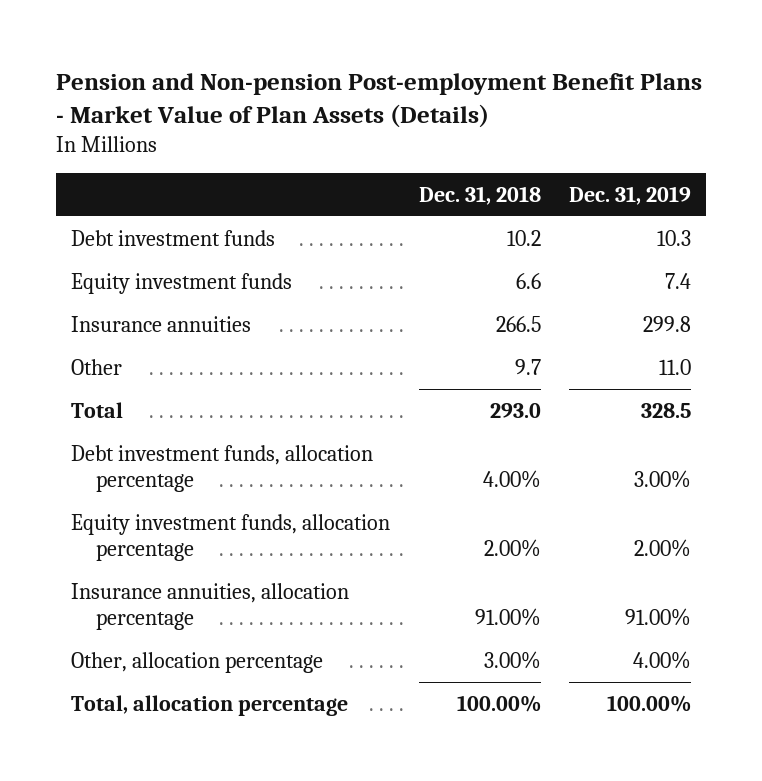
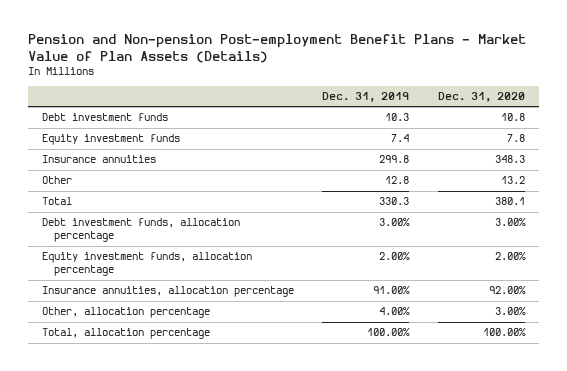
[418,185,541,205] Dec. 31, 2018 -> none
none -> [437,92,525,103] Dec. 31, 2020
[659,358,692,375] 11.0 -> [385,176,410,185] 12.8
[641,402,692,418] 328.5 -> [379,197,410,206] 330.3

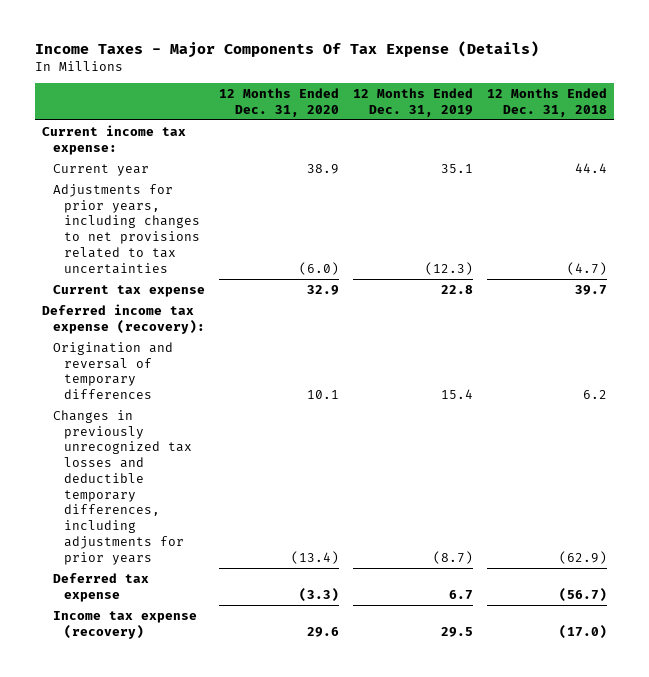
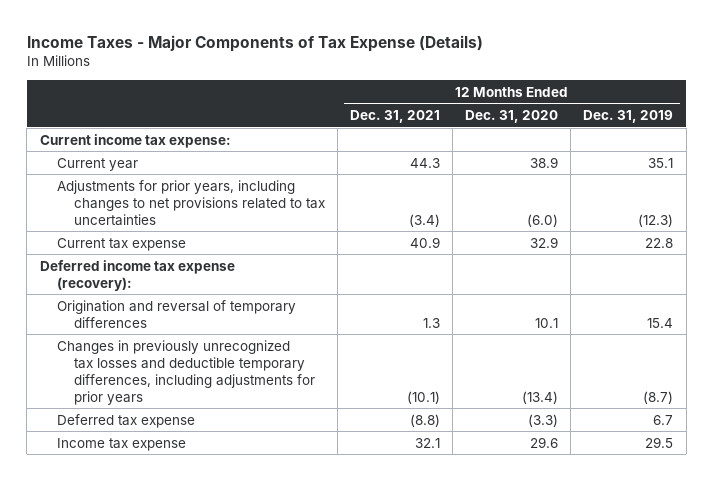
[34,41,539,59] Income Taxes - Major Components Of Tax Expense (Details) -> [26,35,483,53] Income Taxes - Major Components of Tax Expense (Details)
[487,88,608,117] 12 Months Ended Dec. 31, 2018 -> none
none -> [350,109,441,123] Dec. 31, 2021
[52,610,197,639] Income tax expense (recovery) -> [56,437,186,451] Income tax expense

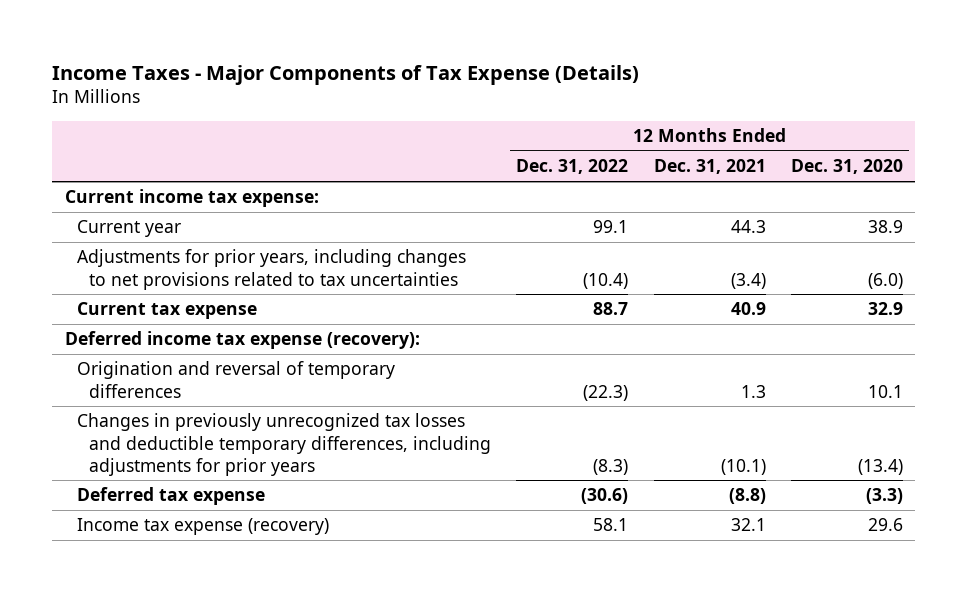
[583,109,674,123] Dec. 31, 2019 -> none
none -> [516,159,629,175] Dec. 31, 2022
[56,437,186,451] Income tax expense -> [77,518,330,536] Income tax expense (recovery)

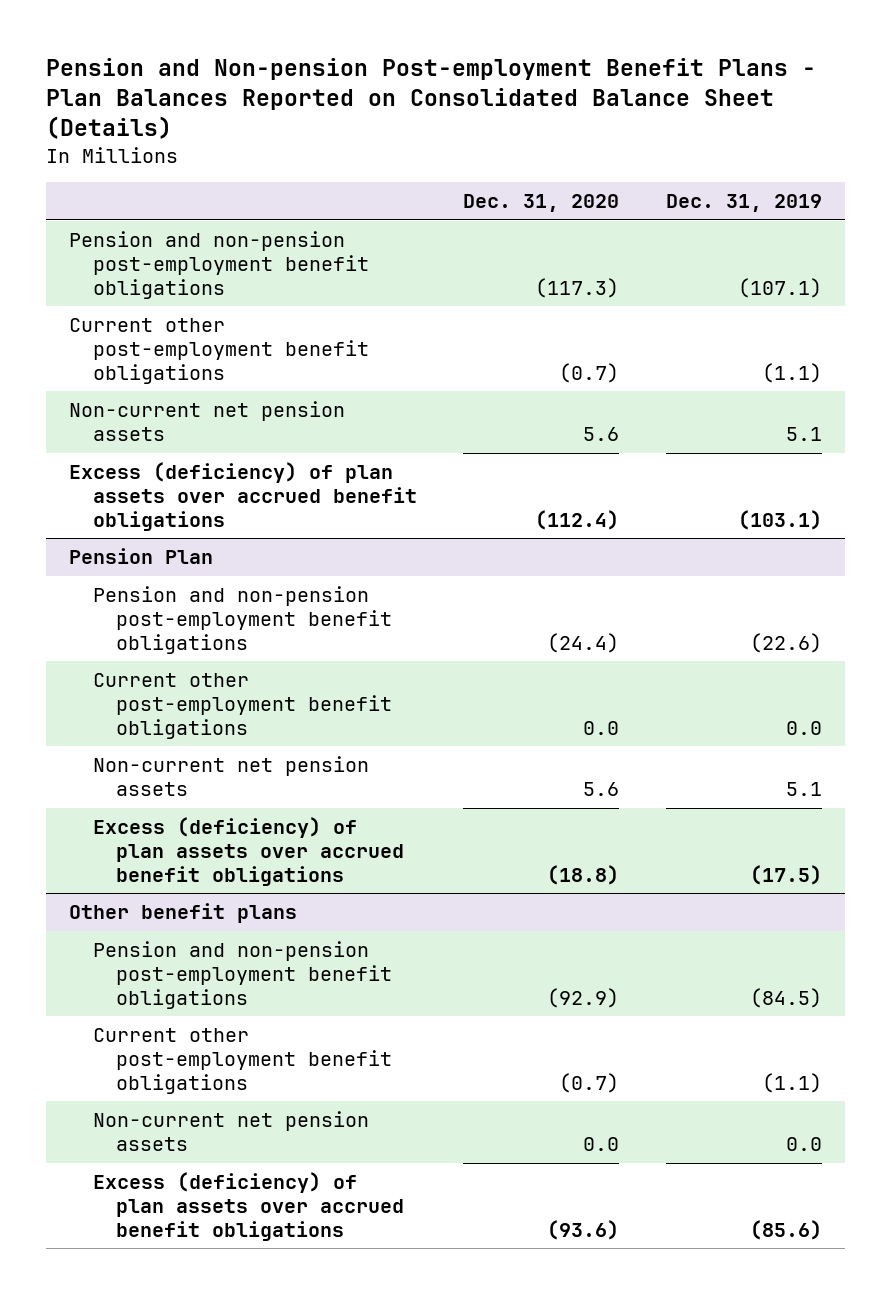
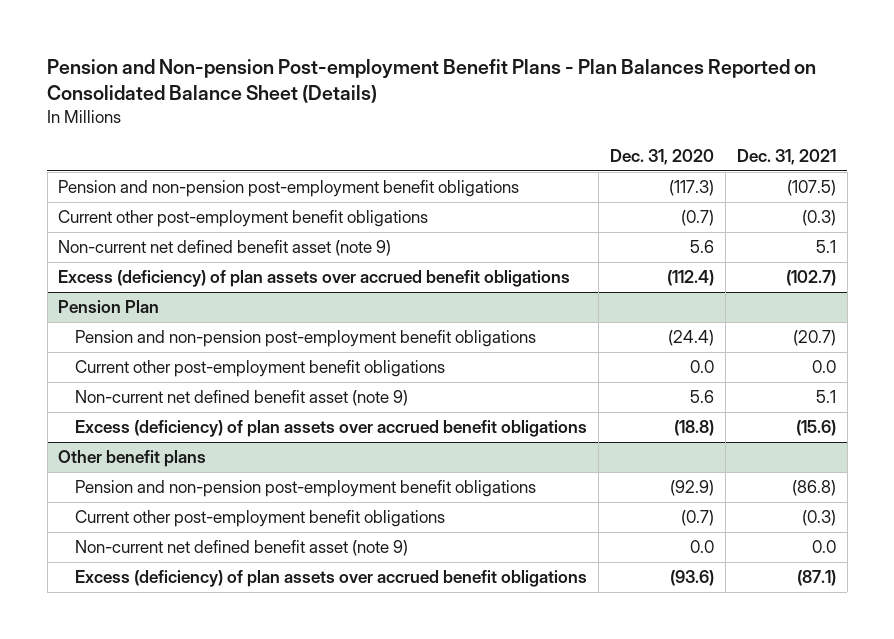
[665,194,822,213] Dec. 31, 2019 -> none
none -> [736,148,836,165] Dec. 31, 2021
[69,400,346,441] Non-current net pension assets -> [58,240,392,257] Non-current net defined benefit asset (note 9)
[92,755,369,796] Non-current net pension assets -> [75,390,409,407] Non-current net defined benefit asset (note 9)
[92,1110,369,1151] Non-current net pension assets -> [75,540,409,557] Non-current net defined benefit asset (note 9)

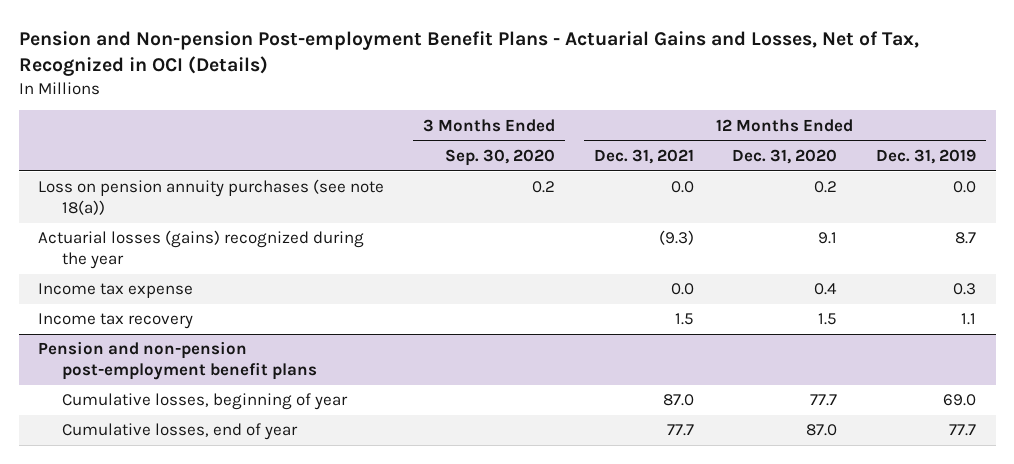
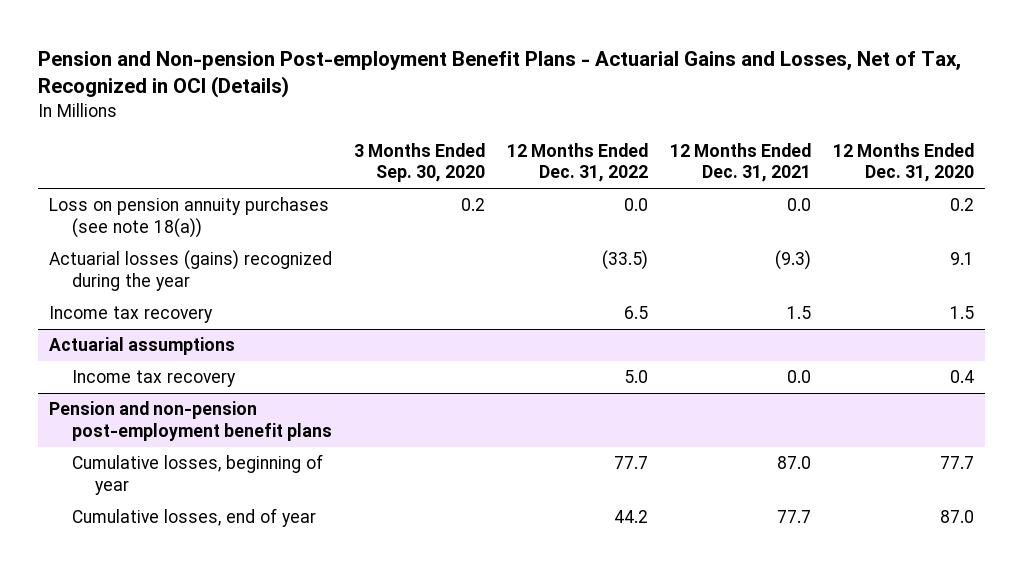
[876,148,977,164] Dec. 31, 2019 -> none
none -> [506,142,648,183] 12 Months Ended Dec. 31, 2022
[38,283,194,299] Income tax expense -> none
none -> [49,337,236,356] Actuarial assumptions
none -> [72,370,237,388] Income tax recovery

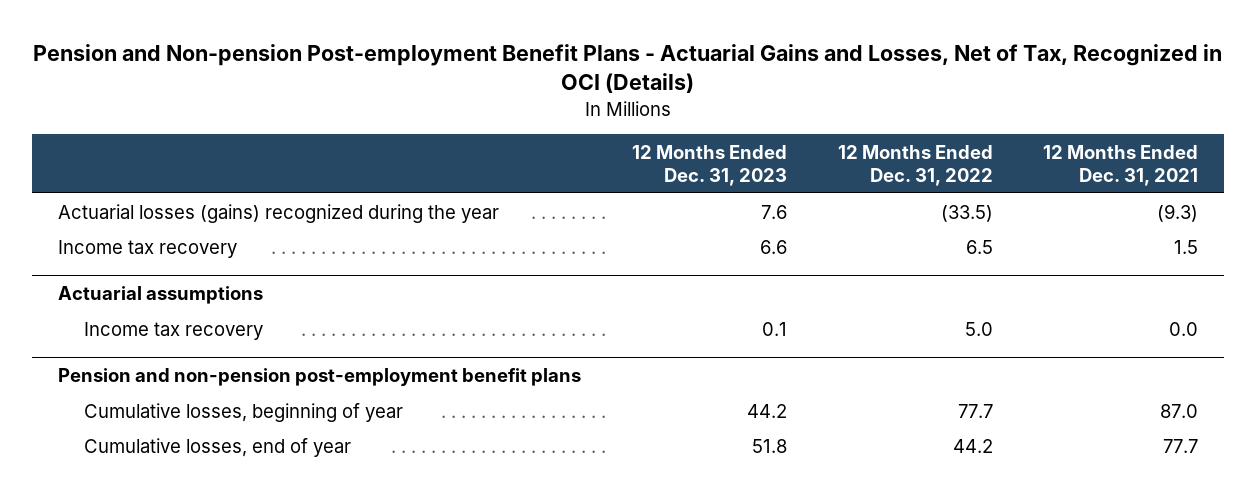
[354,142,486,183] 3 Months Ended Sep. 30, 2020 -> none
[832,142,974,183] 12 Months Ended Dec. 31, 2020 -> none
none -> [631,144,787,187] 12 Months Ended Dec. 31, 2023
[49,197,330,239] Loss on pension annuity purchases (see note 18(a)) -> none

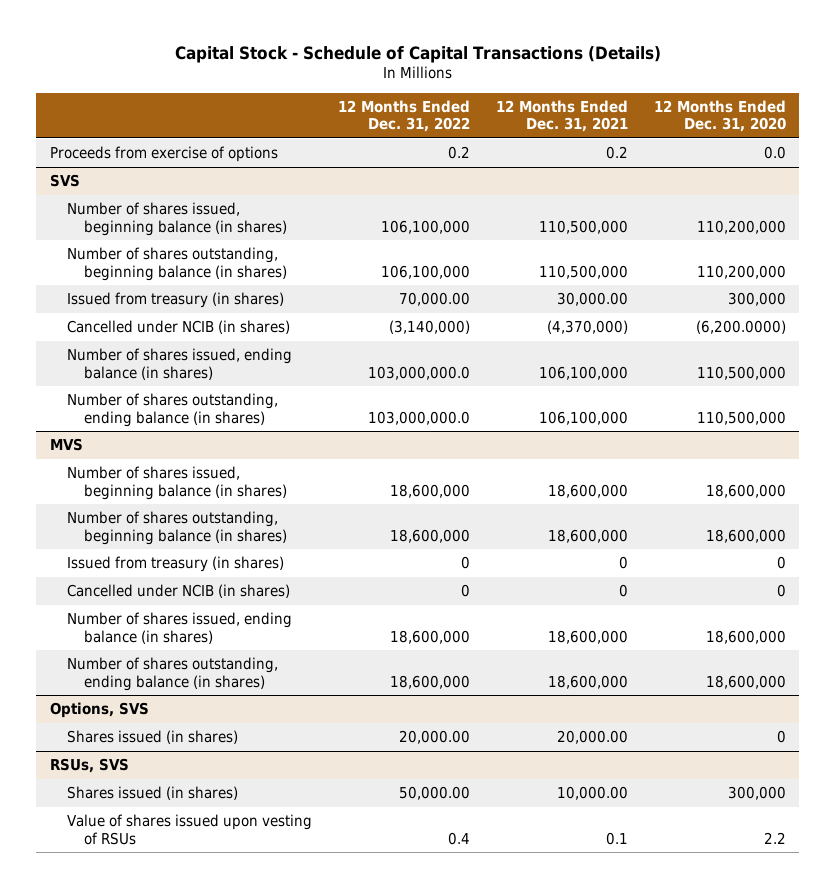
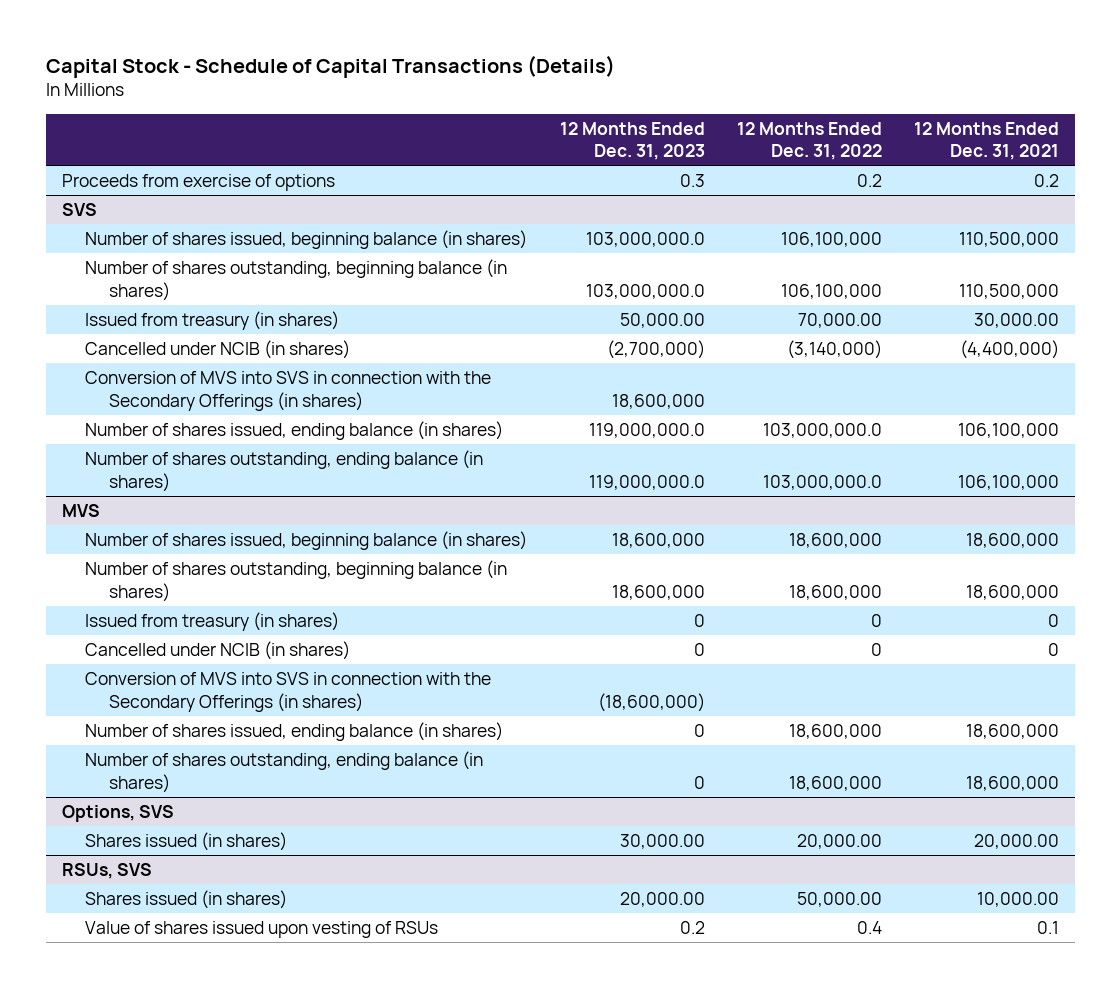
[653,99,786,133] 12 Months Ended Dec. 31, 2020 -> none
none -> [559,121,705,161] 12 Months Ended Dec. 31, 2023
[546,320,628,335] (4,370,000) -> [959,339,1059,359] (4,400,000)
none -> [85,370,492,411] Conversion of MVS into SVS in connection with the Secondary Offerings (in shares)
none -> [85,671,492,712] Conversion of MVS into SVS in connection with the Secondary Offerings (in shares)

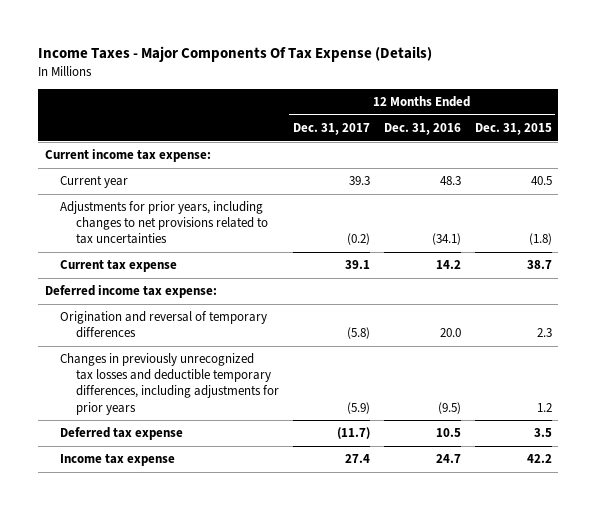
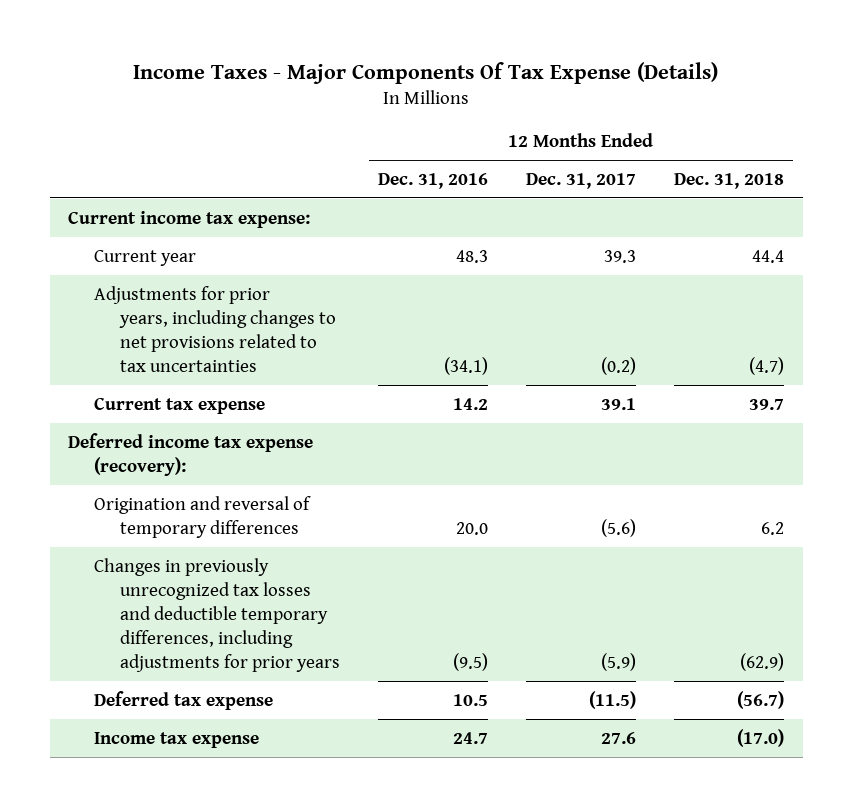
[474,123,552,136] Dec. 31, 2015 -> none
none -> [673,172,784,189] Dec. 31, 2018
[44,285,217,299] Deferred income tax expense: -> [68,432,314,476] Deferred income tax expense (recovery):
[346,327,370,340] (5.8) -> [600,518,636,537] (5.6)
[336,427,370,440] (11.7) -> [588,690,636,709] (11.5)
[344,454,370,464] 27.4 -> [600,731,636,744] 27.6

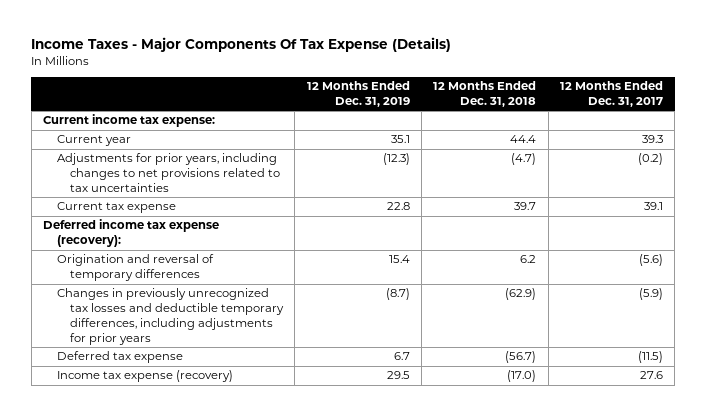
[377,172,488,189] Dec. 31, 2016 -> none
none -> [306,80,410,107] 12 Months Ended Dec. 31, 2019
[94,731,260,748] Income tax expense -> [56,370,233,383] Income tax expense (recovery)

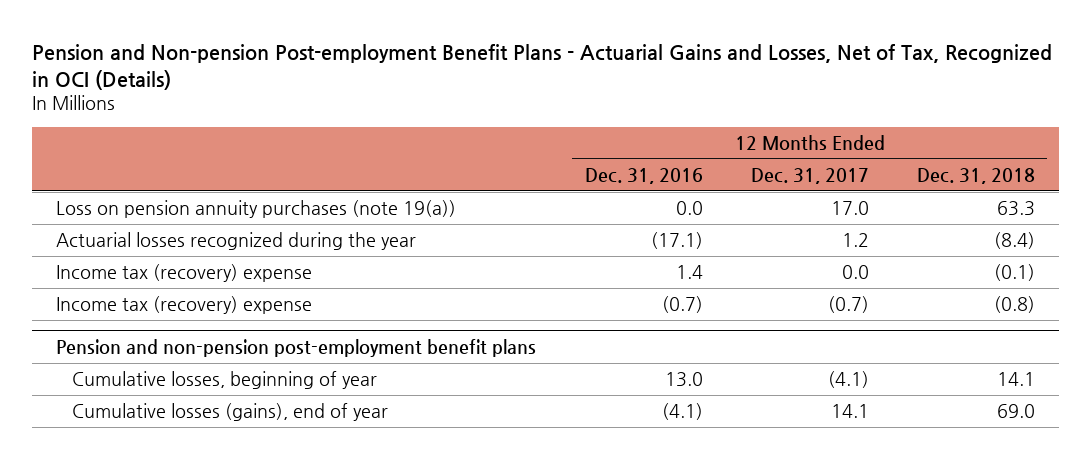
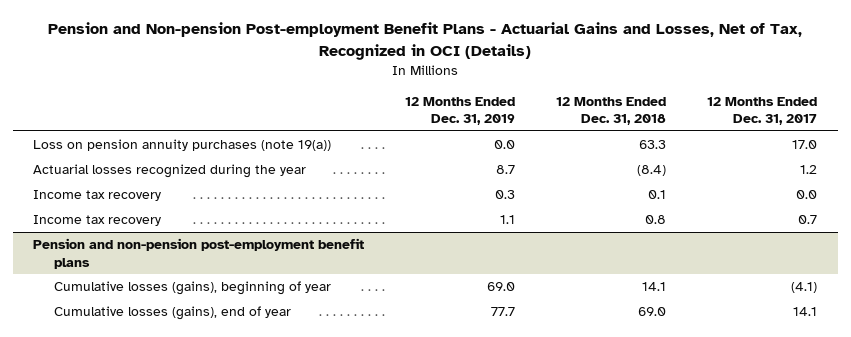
[584,167,703,184] Dec. 31, 2016 -> none
none -> [405,96,516,126] 12 Months Ended Dec. 31, 2019
[56,264,313,283] Income tax (recovery) expense -> [33,190,162,202] Income tax recovery
[994,264,1036,282] (0.1) -> [648,190,667,200] 0.1
[56,296,313,315] Income tax (recovery) expense -> [33,215,162,227] Income tax recovery
[827,296,869,314] (0.7) -> [798,215,818,225] 0.7
[994,296,1036,314] (0.8) -> [645,215,667,225] 0.8
[71,371,377,390] Cumulative losses, beginning of year -> [54,281,332,296] Cumulative losses (gains), beginning of year

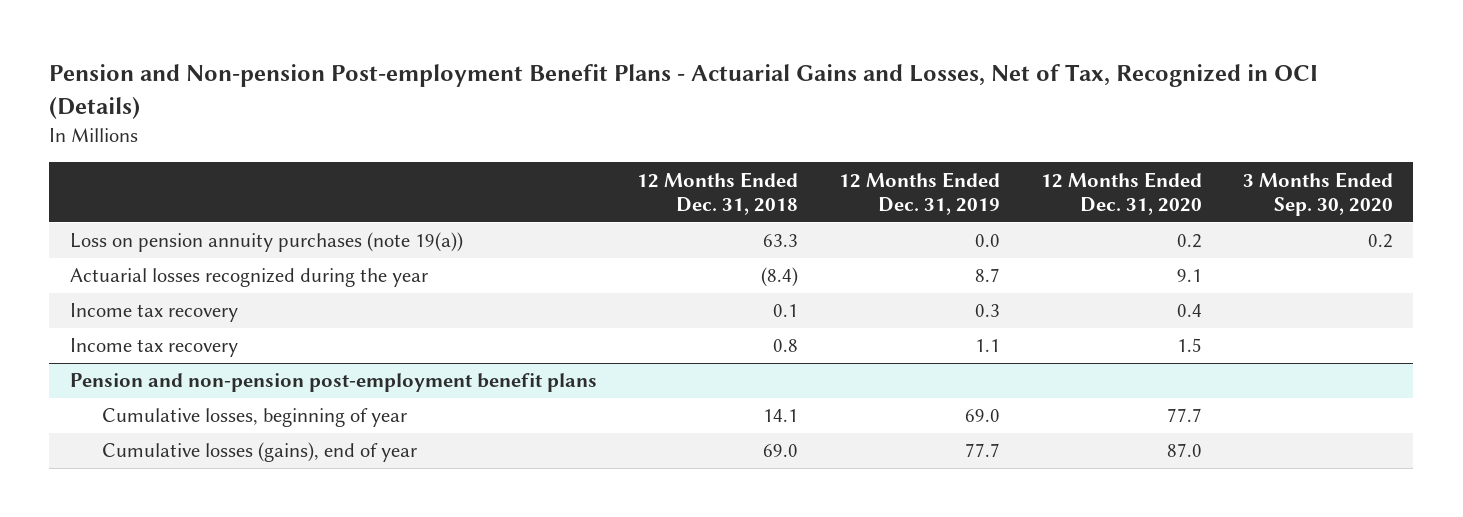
[707,96,818,126] 12 Months Ended Dec. 31, 2017 -> none
none -> [1041,171,1203,215] 12 Months Ended Dec. 31, 2020
none -> [1243,171,1394,216] 3 Months Ended Sep. 30, 2020
[54,281,332,296] Cumulative losses (gains), beginning of year -> [102,408,408,428] Cumulative losses, beginning of year

